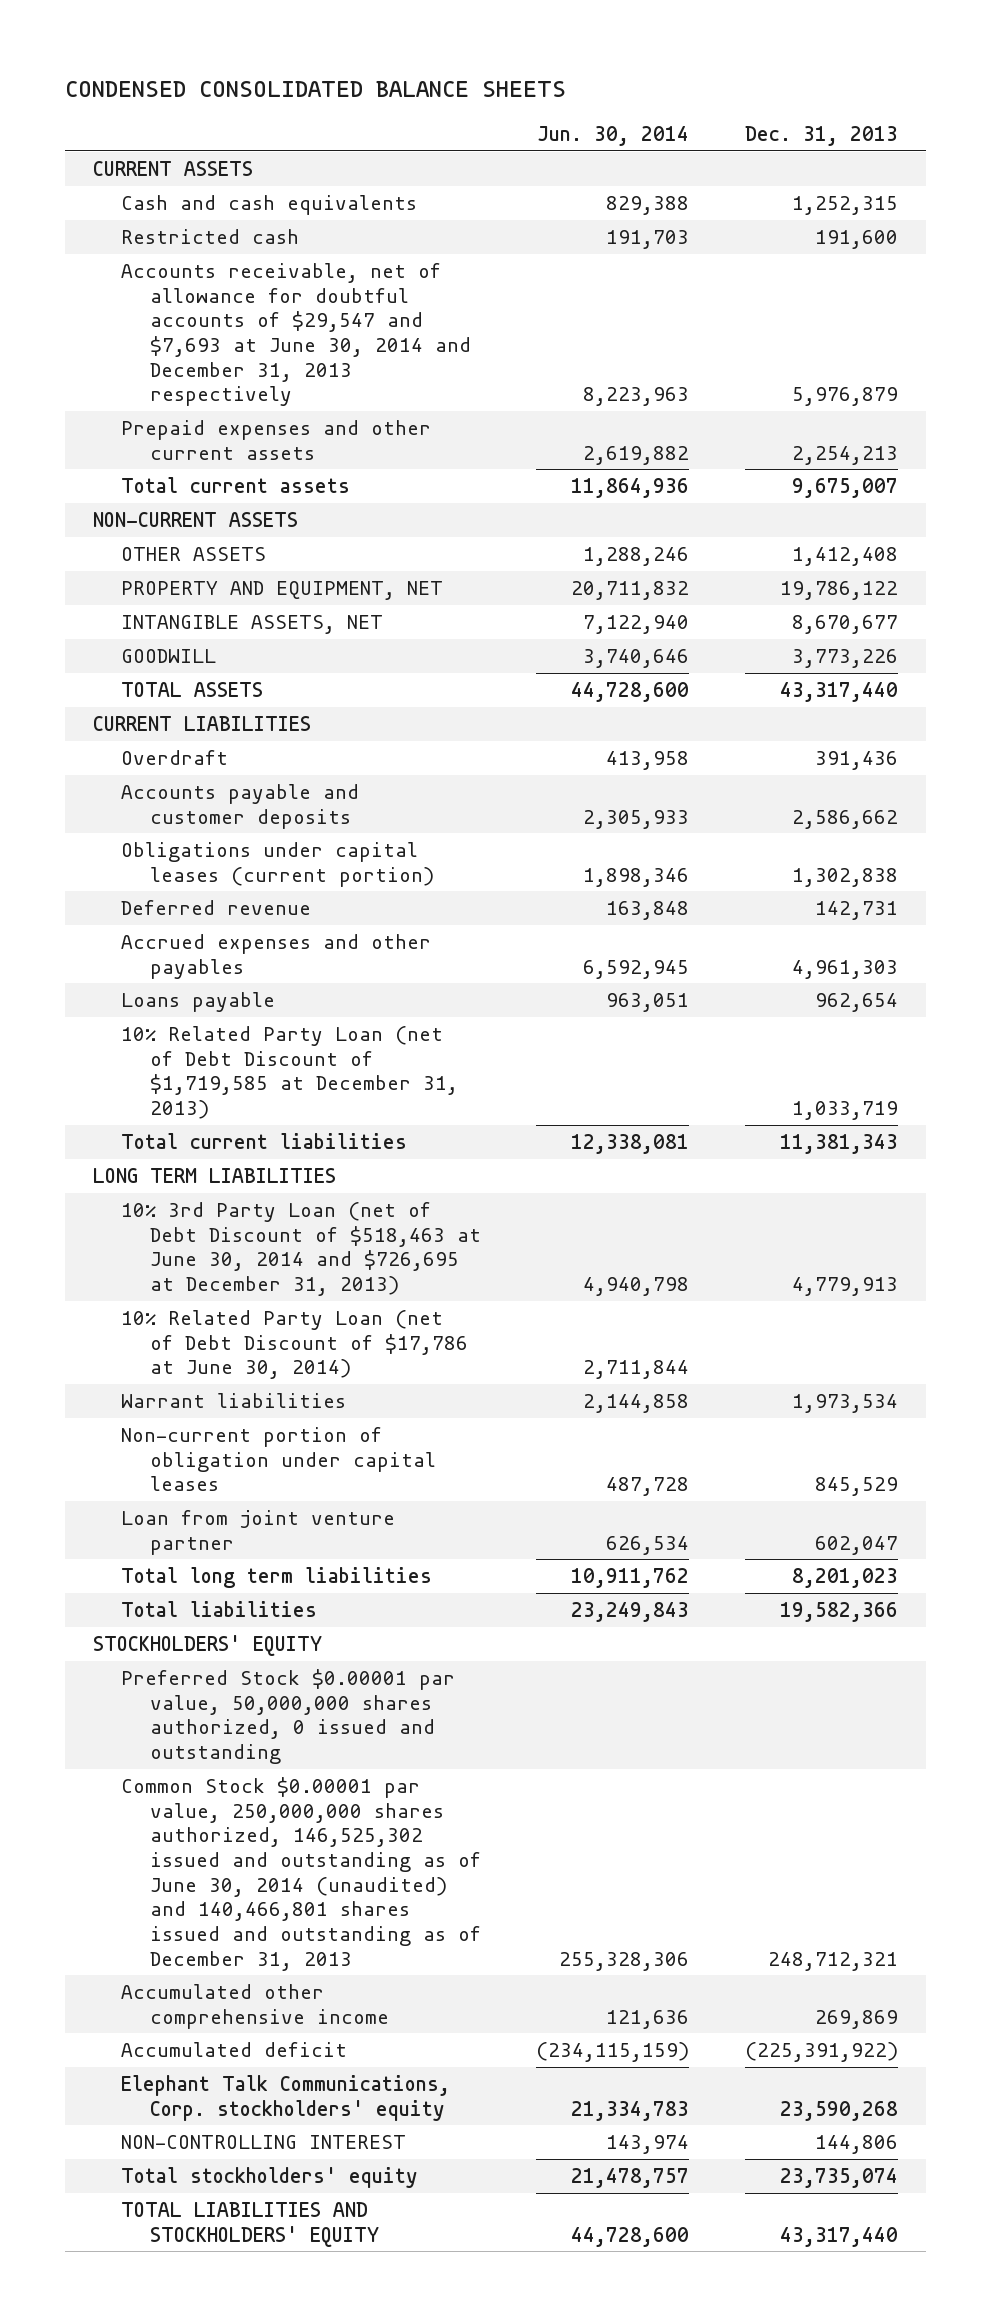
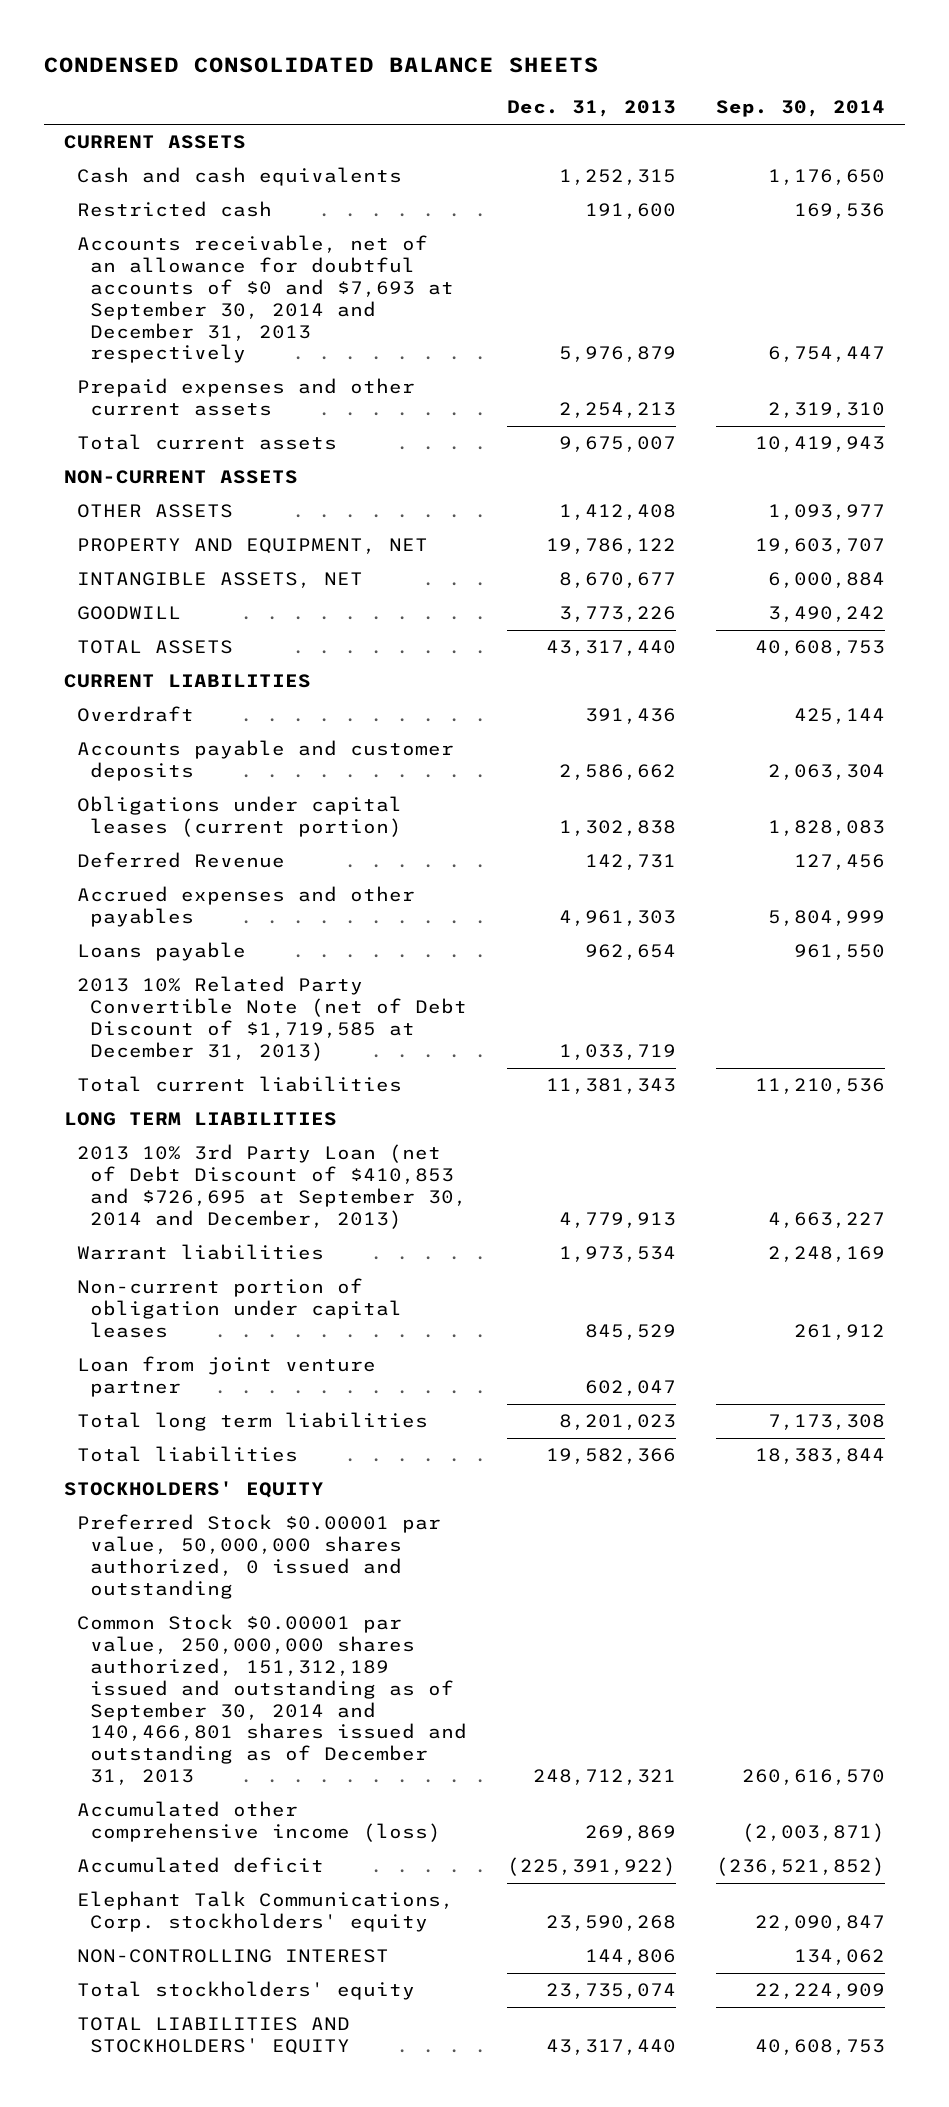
[537,125,690,146] Jun. 30, 2014 -> none
none -> [715,100,885,118] Sep. 30, 2014
[121,262,471,407] Accounts receivable, net of allowance for doubtful accounts of $29,547 and $7,693 at June 30, 2014 and December 31, 2013 respectively -> [76,235,454,364] Accounts receivable, net of an allowance for doubtful accounts of $0 and $7,693 at September 30, 2014 and December 31, 2013 respectively
[121,899,312,915] Deferred revenue -> [76,852,285,869] Deferred Revenue
[121,1025,458,1119] 10% Related Party Loan (net of Debt Discount of $1,719,585 at December 31, 2013) -> [76,976,467,1061] 2013 10% Related Party Convertible Note (net of Debt Discount of $1,719,585 at December 31, 2013)
[121,1309,468,1380] 10% Related Party Loan (net of Debt Discount of $17,786 at June 30, 2014) -> none
[121,1201,481,1296] 10% 3rd Party Loan (net of Debt Discount of $518,463 at June 30, 2014 and $726,695 at December 31, 2013) -> [76,1144,467,1229] 2013 10% 3rd Party Loan (net of Debt Discount of $410,853 and $726,695 at September 30, 2014 and December, 2013)
[121,1776,481,1971] Common Stock $0.00001 par value, 250,000,000 shares authorized, 146,525,302 issued and outstanding as of June 30, 2014 (unaudited) and 140,466,801 shares issued and outstanding as of December 31, 2013 -> [76,1614,467,1786] Common Stock $0.00001 par value, 250,000,000 shares authorized, 151,312,189 issued and outstanding as of September 30, 2014 and 140,466,801 shares issued and outstanding as of December 31, 2013
[121,1983,389,2029] Accumulated other comprehensive income -> [76,1801,441,1843] Accumulated other comprehensive income (loss)

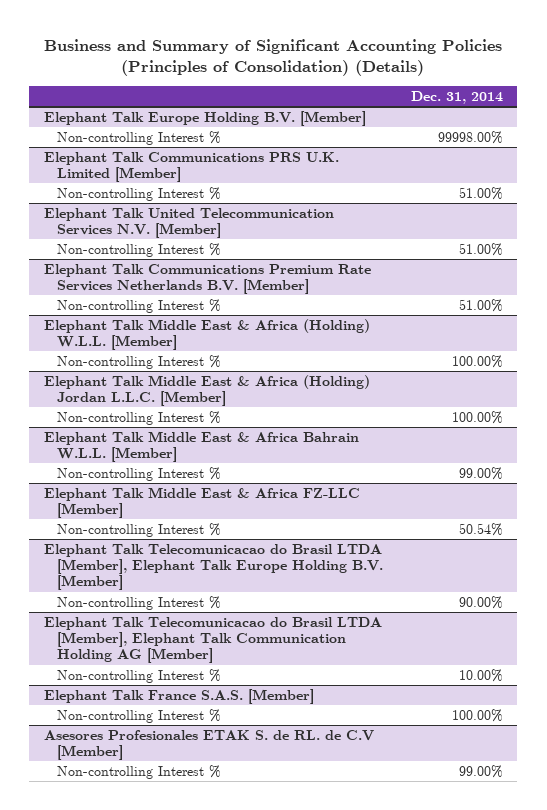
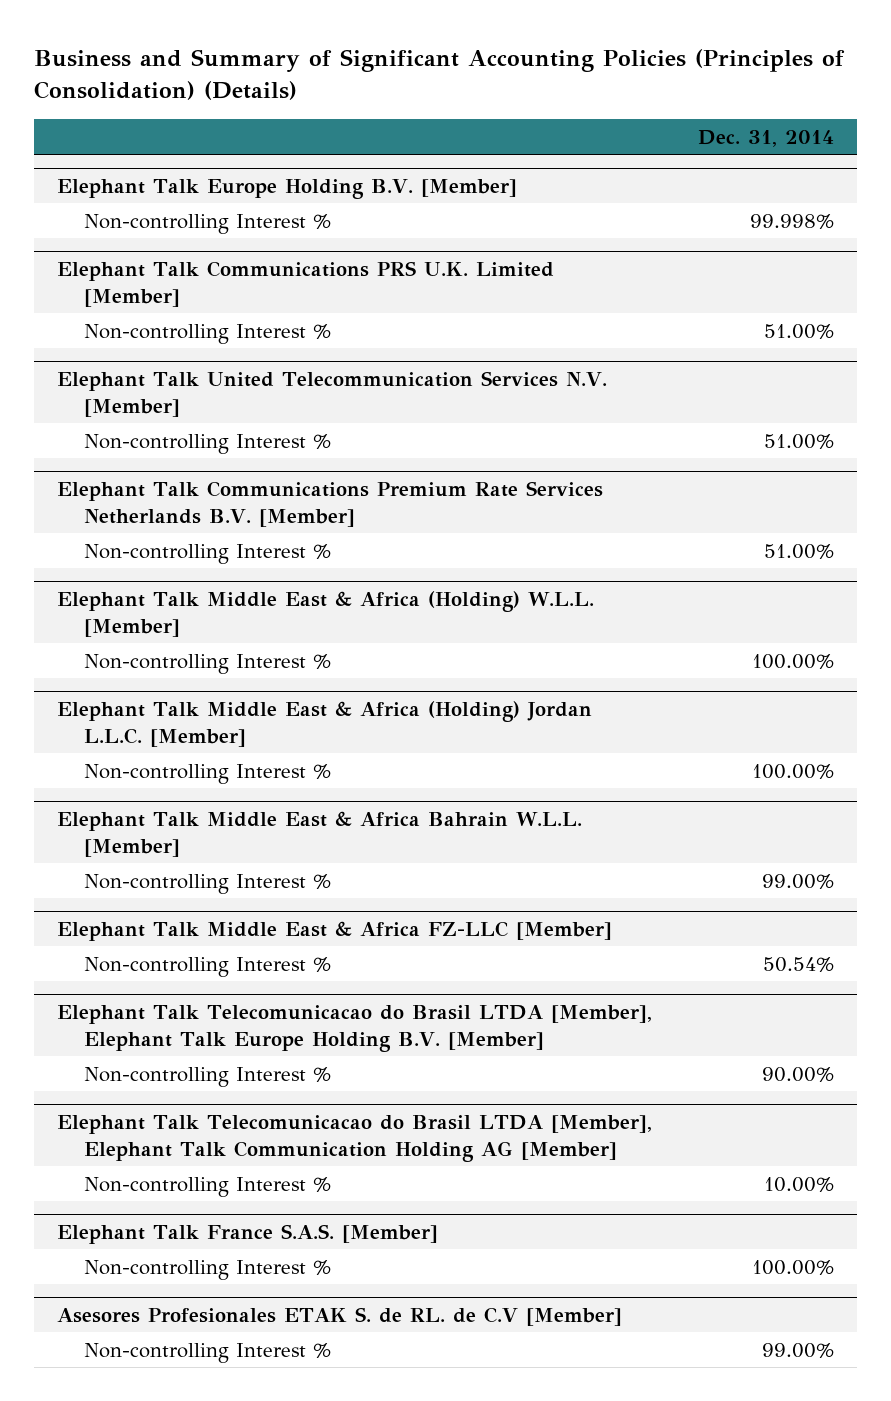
[438,130,504,144] 99998.00% -> [749,213,834,229] 99.998%

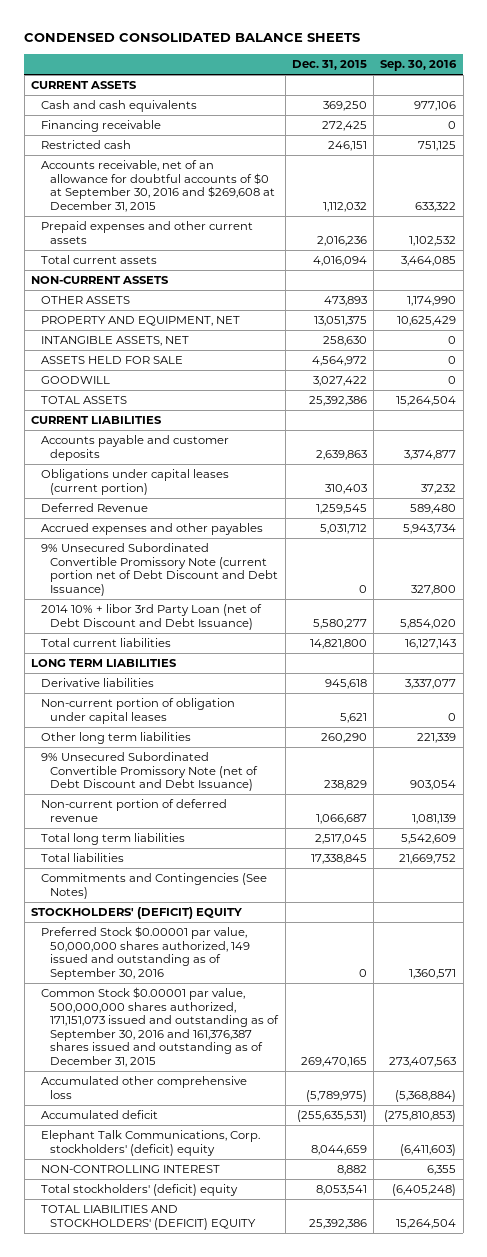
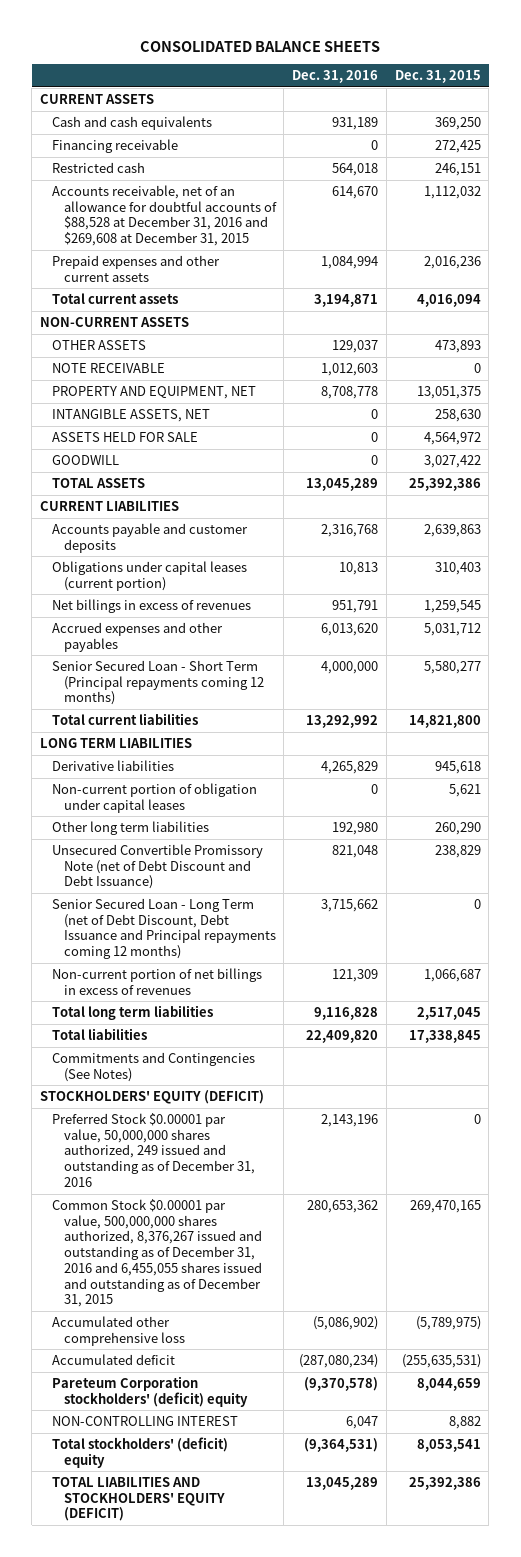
[24,33,361,43] CONDENSED CONSOLIDATED BALANCE SHEETS -> [140,40,381,52] CONSOLIDATED BALANCE SHEETS
[380,59,458,71] Sep. 30, 2016 -> none
none -> [292,70,379,84] Dec. 31, 2016
[40,160,276,212] Accounts receivable, net of an allowance for doubtful accounts of $0 at September 30, 2016 and $269,608 at December 31, 2015 -> [51,185,277,247] Accounts receivable, net of an allowance for doubtful accounts of $88,528 at December 31, 2016 and $269,608 at December 31, 2015
none -> [51,363,165,374] NOTE RECEIVABLE
[40,503,148,513] Deferred Revenue -> [51,599,251,614] Net billings in excess of revenues
[40,543,279,596] 9% Unsecured Subordinated Convertible Promissory Note (current portion net of Debt Discount and Debt Issuance) -> none
[40,604,262,630] 2014 10% + libor 3rd Party Loan (net of Debt Discount and Debt Issuance) -> [51,660,264,706] Senior Secured Loan - Short Term (Principal repayments coming 12 months)
[40,752,259,792] 9% Unsecured Subordinated Convertible Promissory Note (net of Debt Discount and Debt Issuance) -> [51,844,263,890] Unsecured Convertible Promissory Note (net of Debt Discount and Debt Issuance)
none -> [51,898,276,960] Senior Secured Loan - Long Term (net of Debt Discount, Debt Issuance and Principal repayments coming 12 months)
[40,799,227,822] Non-current portion of deferred revenue -> [51,968,262,995] Non-current portion of net billings in excess of revenues
[31,907,243,920] STOCKHOLDERS' (DEFICIT) EQUITY -> [39,1090,264,1105] STOCKHOLDERS' EQUITY (DEFICIT)
[40,926,251,980] Preferred Stock $0.00001 par value, 50,000,000 shares authorized, 149 issued and outstanding as of September 30, 2016 -> [51,1113,255,1187] Preferred Stock $0.00001 par value, 50,000,000 shares authorized, 249 issued and outstanding as of December 31, 2016
[40,987,280,1067] Common Stock $0.00001 par value, 500,000,000 shares authorized, 171,151,073 issued and outstanding as of September 30, 2016 and 161,376,387 shares issued and outstanding as of December 31, 2015 -> [51,1199,262,1308] Common Stock $0.00001 par value, 500,000,000 shares authorized, 8,376,267 issued and outstanding as of December 31, 2016 and 6,455,055 shares issued and outstanding as of December 31, 2015
[40,1130,260,1156] Elephant Talk Communications, Corp. stockholders' (deficit) equity -> [51,1376,248,1407] Pareteum Corporation stockholders' (deficit) equity
[40,1205,257,1230] TOTAL LIABILITIES AND STOCKHOLDERS' (DEFICIT) EQUITY -> [51,1477,225,1522] TOTAL LIABILITIES AND STOCKHOLDERS' EQUITY (DEFICIT)

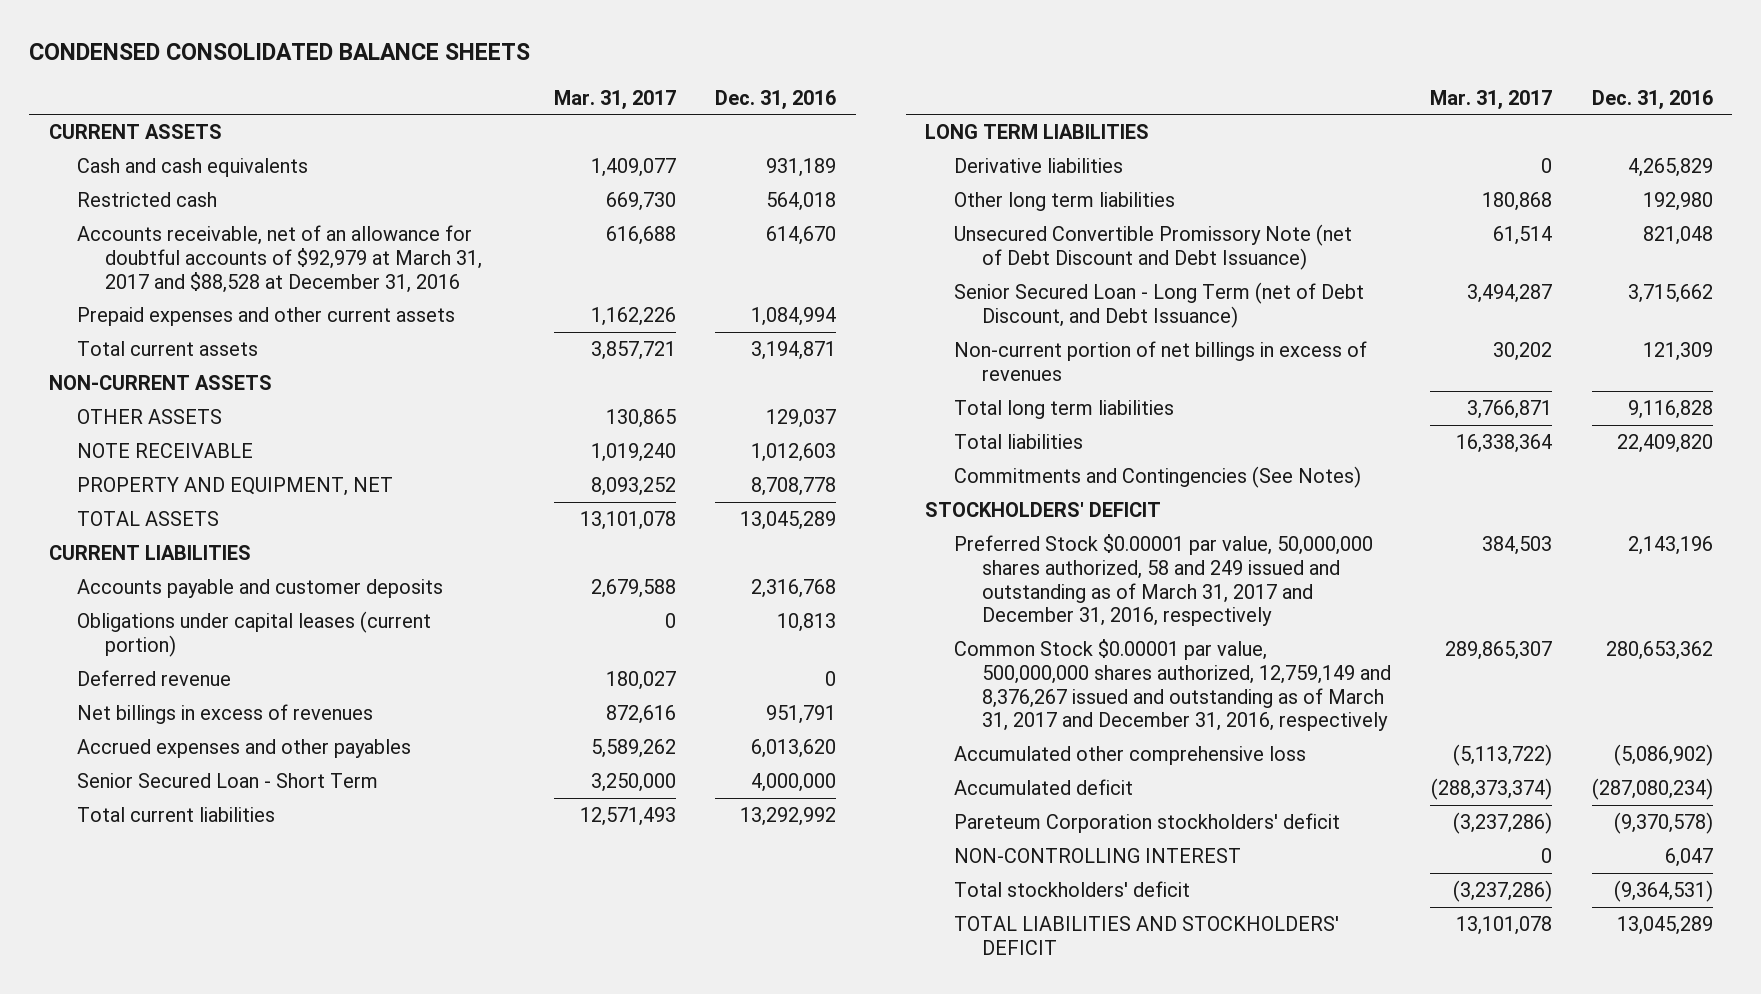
[140,40,381,52] CONSOLIDATED BALANCE SHEETS -> [29,43,531,61] CONDENSED CONSOLIDATED BALANCE SHEETS
[394,70,481,84] Dec. 31, 2015 -> none
none -> [553,89,676,110] Mar. 31, 2017
[51,139,178,154] Financing receivable -> none
[51,185,277,247] Accounts receivable, net of an allowance for doubtful accounts of $88,528 at December 31, 2016 and $269,608 at December 31, 2015 -> [76,225,483,293] Accounts receivable, net of an allowance for doubtful accounts of $92,979 at March 31, 2017 and $88,528 at December 31, 2016
[51,409,210,423] INTANGIBLE ASSETS, NET -> none
[51,432,198,443] ASSETS HELD FOR SALE -> none
[51,455,119,466] GOODWILL -> none
none -> [76,670,231,687] Deferred revenue
[51,660,264,706] Senior Secured Loan - Short Term (Principal repayments coming 12 months) -> [76,773,378,789] Senior Secured Loan - Short Term
[51,783,257,813] Non-current portion of obligation under capital leases -> none
[51,898,276,960] Senior Secured Loan - Long Term (net of Debt Discount, Debt Issuance and Principal repayments coming 12 months) -> [953,282,1364,328] Senior Secured Loan - Long Term (net of Debt Discount, and Debt Issuance)
[39,1090,264,1105] STOCKHOLDERS' EQUITY (DEFICIT) -> [925,502,1162,518] STOCKHOLDERS' DEFICIT
[51,1113,255,1187] Preferred Stock $0.00001 par value, 50,000,000 shares authorized, 249 issued and outstanding as of December 31, 2016 -> [953,534,1373,627] Preferred Stock $0.00001 par value, 50,000,000 shares authorized, 58 and 249 issued and outstanding as of March 31, 2017 and December 31, 2016, respectively
[51,1199,262,1308] Common Stock $0.00001 par value, 500,000,000 shares authorized, 8,376,267 issued and outstanding as of December 31, 2016 and 6,455,055 shares issued and outstanding as of December 31, 2015 -> [953,639,1391,732] Common Stock $0.00001 par value, 500,000,000 shares authorized, 12,759,149 and 8,376,267 issued and outstanding as of March 31, 2017 and December 31, 2016, respectively
[51,1376,248,1407] Pareteum Corporation stockholders' (deficit) equity -> [953,813,1340,834] Pareteum Corporation stockholders' deficit
[51,1437,228,1468] Total stockholders' (deficit) equity -> [953,881,1190,898] Total stockholders' deficit
[51,1477,225,1522] TOTAL LIABILITIES AND STOCKHOLDERS' EQUITY (DEFICIT) -> [953,916,1339,955] TOTAL LIABILITIES AND STOCKHOLDERS' DEFICIT

